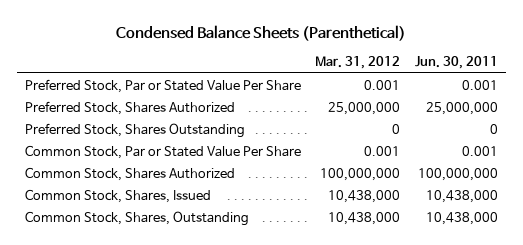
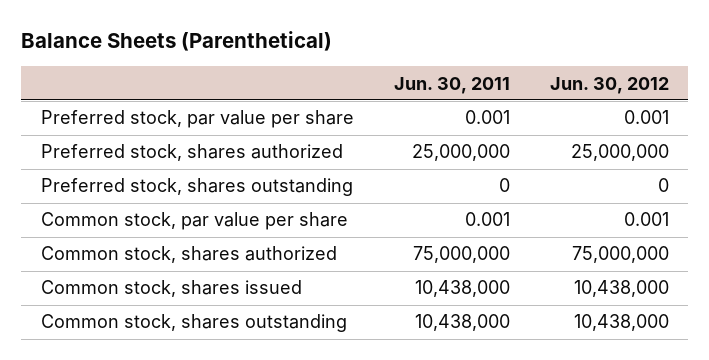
[116,24,407,41] Condensed Balance Sheets (Parenthetical) -> [20,31,332,52] Balance Sheets (Parenthetical)
[315,56,401,70] Mar. 31, 2012 -> none
none -> [549,76,669,94] Jun. 30, 2012
[24,78,301,93] Preferred Stock, Par or Stated Value Per Share -> [40,110,354,129] Preferred stock, par value per share
[24,100,235,115] Preferred Stock, Shares Authorized -> [40,144,343,162] Preferred stock, shares authorized
[24,122,245,138] Preferred Stock, Shares Outstanding -> [40,178,353,197] Preferred stock, shares outstanding
[24,144,301,159] Common Stock, Par or Stated Value Per Share -> [40,212,348,231] Common stock, par value per share
[24,166,235,181] Common Stock, Shares Authorized -> [40,246,337,264] Common stock, shares authorized
[418,167,499,181] 100,000,000 -> [412,246,510,264] 75,000,000
[24,188,211,203] Common Stock, Shares, Issued -> [40,280,302,298] Common stock, shares issued
[24,210,249,226] Common Stock, Shares, Outstanding -> [40,314,347,333] Common stock, shares outstanding

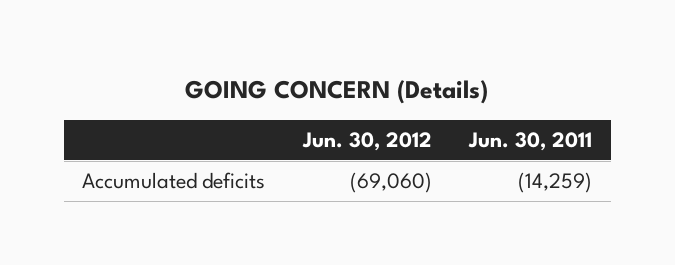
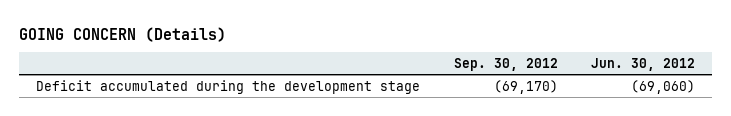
[468,132,593,152] Jun. 30, 2011 -> none
none -> [453,57,558,71] Sep. 30, 2012
[82,172,266,190] Accumulated deficits -> [36,79,421,94] Deficit accumulated during the development stage

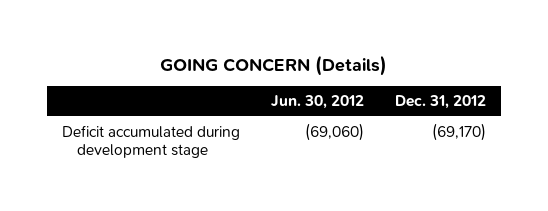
[453,57,558,71] Sep. 30, 2012 -> none
none -> [394,95,486,110] Dec. 31, 2012
[36,79,421,94] Deficit accumulated during the development stage -> [62,124,241,159] Deficit accumulated during development stage

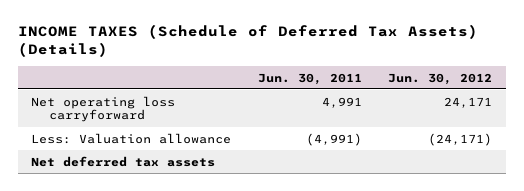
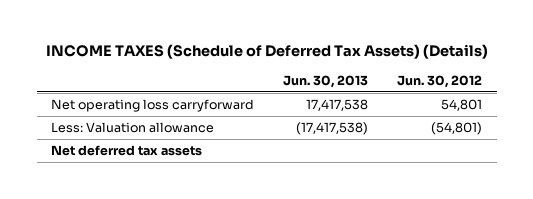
[257,72,362,85] Jun. 30, 2011 -> none
none -> [283,75,369,89] Jun. 30, 2013
[444,96,493,108] 24,171 -> [441,99,483,112] 54,801
[428,132,493,146] (24,171) -> [431,122,483,136] (54,801)

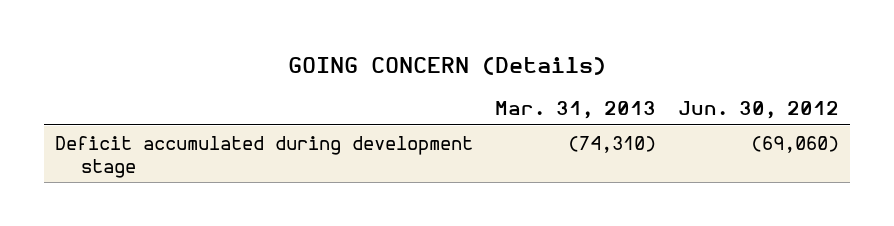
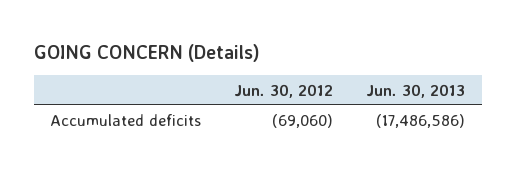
[495,100,657,119] Mar. 31, 2013 -> none
none -> [366,83,466,98] Jun. 30, 2013
[55,135,474,178] Deficit accumulated during development stage -> [50,114,202,127] Accumulated deficits

